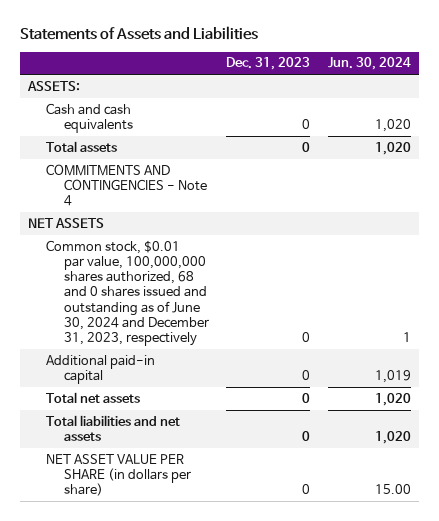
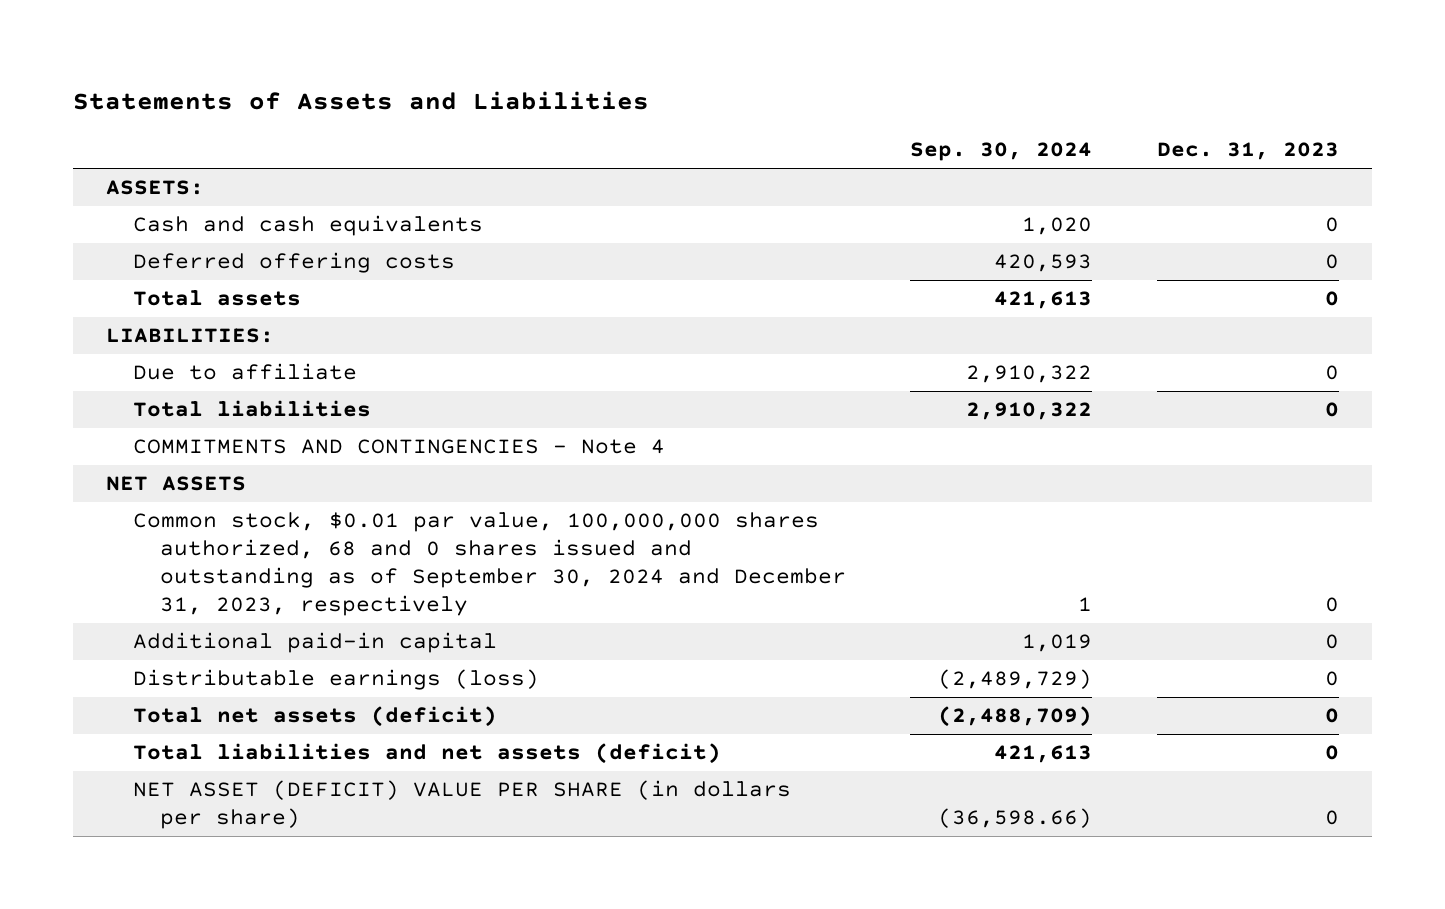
[327,57,411,71] Jun. 30, 2024 -> none
none -> [910,142,1093,162] Sep. 30, 2024
none -> [132,252,455,274] Deferred offering costs
none -> [105,328,274,344] LIABILITIES:
none -> [132,363,357,381] Due to affiliate
none -> [132,400,371,418] Total liabilities
[46,239,210,346] Common stock, $0.01 par value, 100,000,000 shares authorized, 68 and 0 shares issued and outstanding as of June 30, 2024 and December 31, 2023, respectively -> [132,512,846,616] Common stock, $0.01 par value, 100,000,000 shares authorized, 68 and 0 shares issued and outstanding as of September 30, 2024 and December 31, 2023, respectively
none -> [132,669,539,691] Distributable earnings (loss)
[46,391,141,403] Total net assets -> [132,706,497,728] Total net assets (deficit)
[46,414,181,441] Total liabilities and net assets -> [132,743,721,765] Total liabilities and net assets (deficit)
[46,453,192,497] NET ASSET VALUE PER SHARE (in dollars per share) -> [132,780,791,830] NET ASSET (DEFICIT) VALUE PER SHARE (in dollars per share)

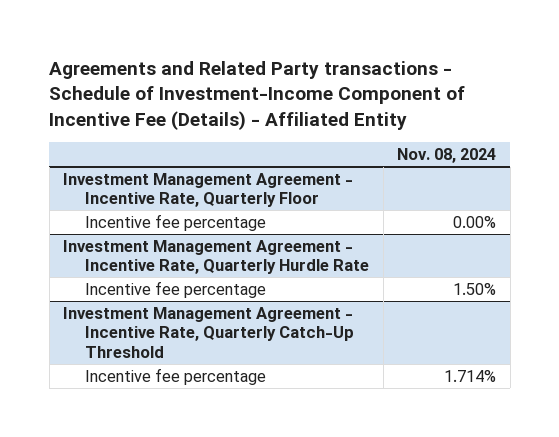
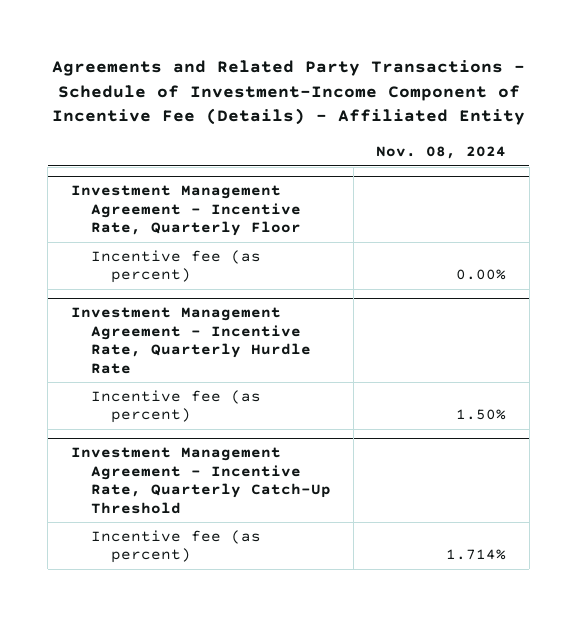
[49,60,466,130] Agreements and Related Party transactions - Schedule of Investment-Income Component of Incentive Fee (Details) - Affiliated Entity -> [51,60,525,126] Agreements and Related Party Transactions - Schedule of Investment-Income Component of Incentive Fee (Details) - Affiliated Entity
[85,213,267,231] Incentive fee percentage -> [90,249,261,284] Incentive fee (as percent)
[85,280,267,298] Incentive fee percentage -> [90,389,261,424] Incentive fee (as percent)
[85,367,267,385] Incentive fee percentage -> [90,529,261,564] Incentive fee (as percent)

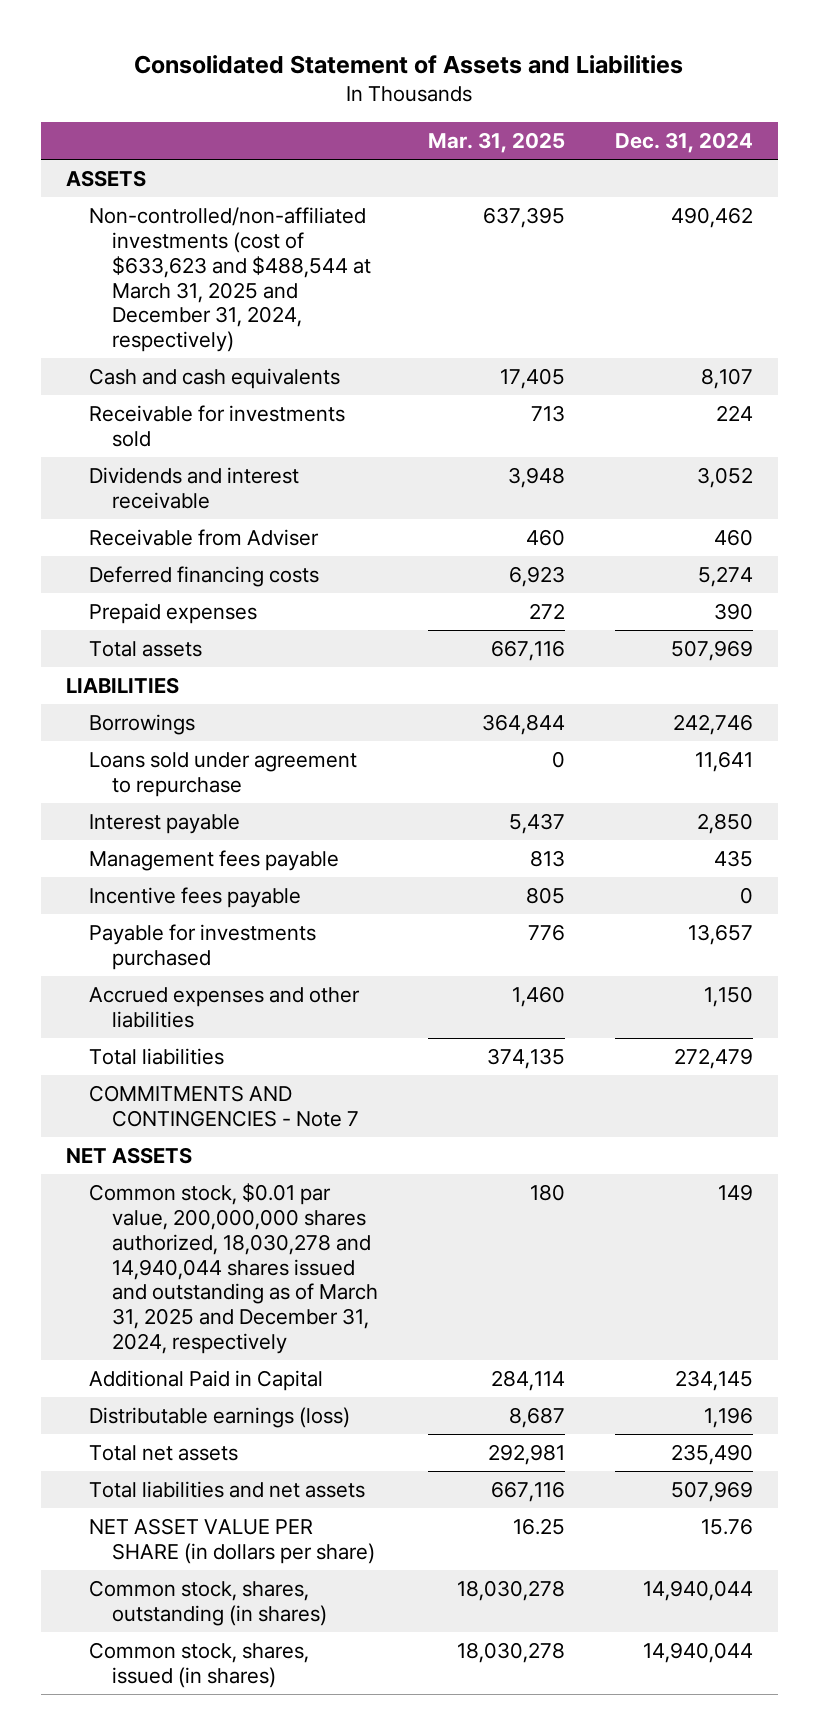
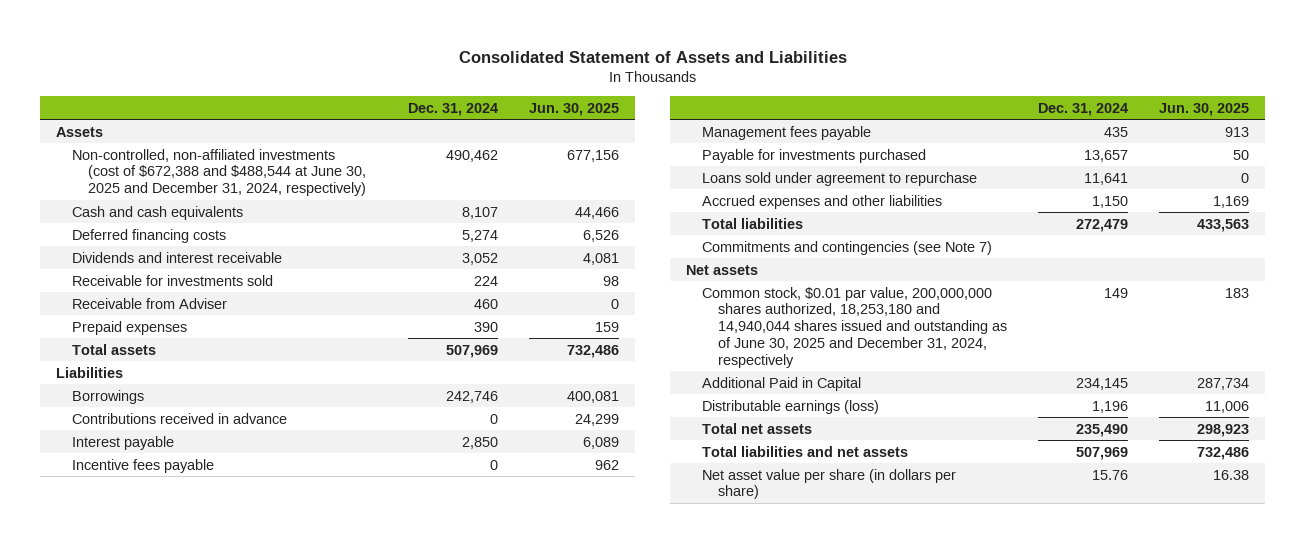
[428,131,566,153] Mar. 31, 2025 -> none
none -> [529,102,620,116] Jun. 30, 2025
[65,170,146,188] ASSETS -> [55,126,103,137] Assets
[89,207,372,353] Non-controlled/non-affiliated investments (cost of $633,623 and $488,544 at March 31, 2025 and December 31, 2024, respectively) -> [71,148,366,197] Non-controlled, non-affiliated investments (cost of $672,388 and $488,544 at June 30, 2025 and December 31, 2024, respectively)
[89,566,320,588] Deferred financing costs -> [71,228,226,243] Deferred financing costs
[89,405,346,447] Receivable for investments sold -> [71,274,273,286] Receivable for investments sold
[65,677,179,695] LIABILITIES -> [55,366,123,378] Liabilities
none -> [71,412,287,424] Contributions received in advance
[89,850,340,872] Management fees payable -> [701,125,871,140] Management fees payable
[89,752,358,797] Loans sold under agreement to repurchase -> [701,171,977,186] Loans sold under agreement to repurchase
[89,1085,360,1127] COMMITMENTS AND CONTINGENCIES - Note 7 -> [701,240,992,255] Commitments and contingencies (see Note 7)
[65,1147,192,1165] NET ASSETS -> [686,264,759,275] Net assets
[89,1183,379,1355] Common stock, $0.01 par value, 200,000,000 shares authorized, 18,030,278 and 14,940,044 shares issued and outstanding as of March 31, 2025 and December 31, 2024, respectively -> [701,286,1007,368] Common stock, $0.01 par value, 200,000,000 shares authorized, 18,253,180 and 14,940,044 shares issued and outstanding as of June 30, 2025 and December 31, 2024, respectively
[89,1580,328,1626] Common stock, shares, outstanding (in shares) -> none
[89,1642,310,1688] Common stock, shares, issued (in shares) -> none
[89,1518,376,1564] NET ASSET VALUE PER SHARE (in dollars per share) -> [701,468,956,500] Net asset value per share (in dollars per share)

